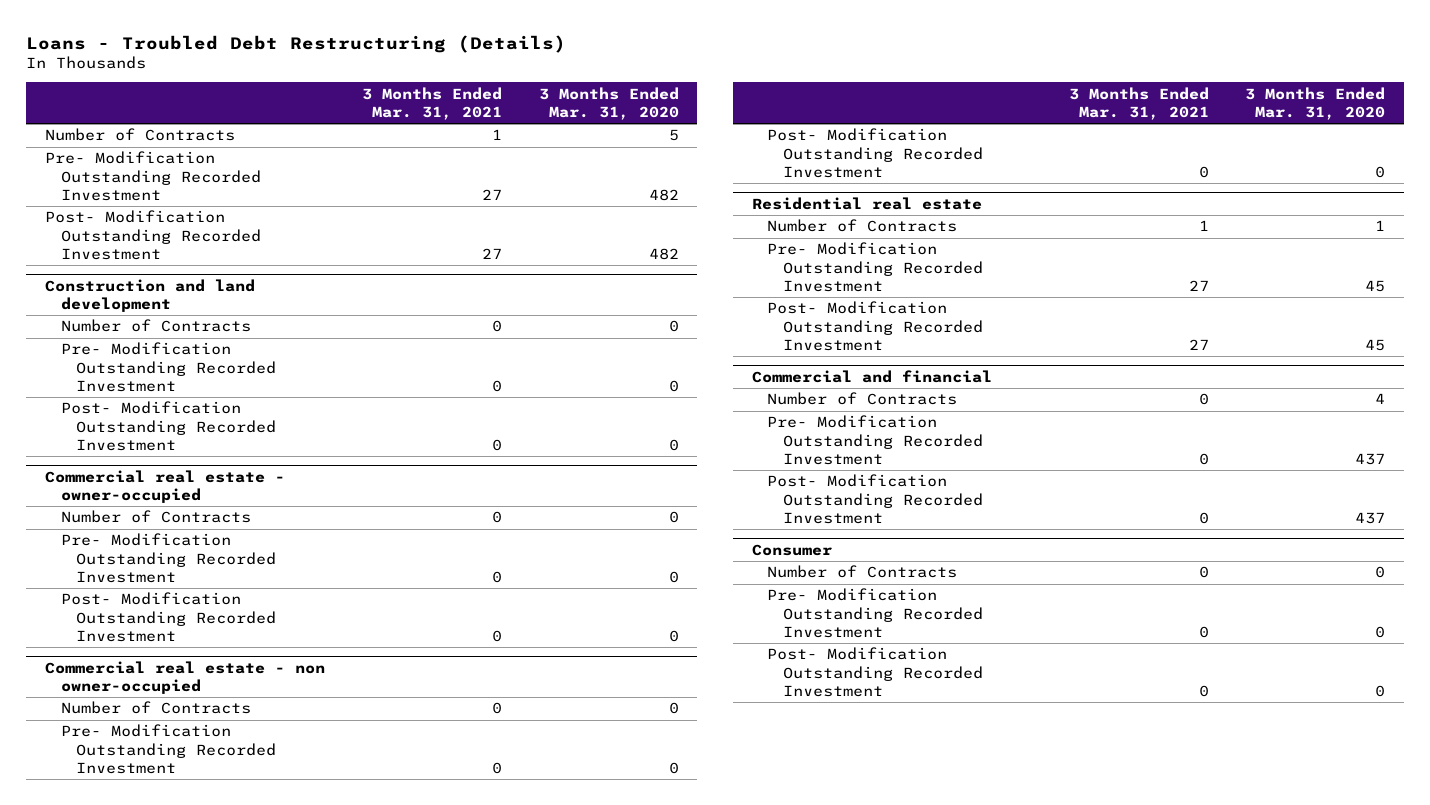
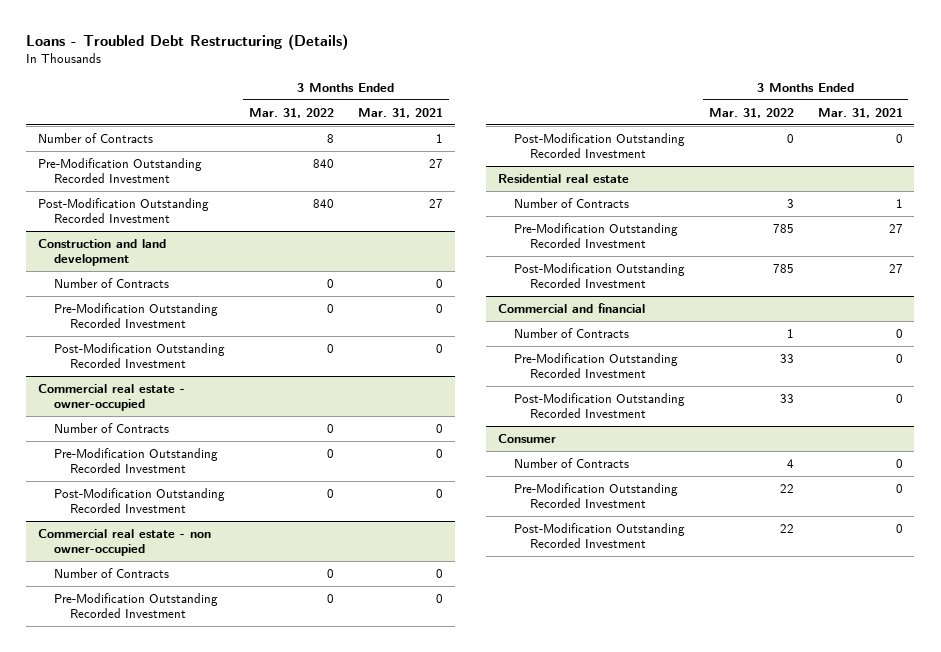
[538,86,679,120] 3 Months Ended Mar. 31, 2020 -> none
none -> [249,107,335,118] Mar. 31, 2022
[44,151,261,201] Pre- Modification Outstanding Recorded Investment -> [38,157,203,183] Pre-Modification Outstanding Recorded Investment
[44,210,261,260] Post- Modification Outstanding Recorded Investment -> [38,197,210,223] Post-Modification Outstanding Recorded Investment
[60,342,277,392] Pre- Modification Outstanding Recorded Investment -> [54,302,219,328] Pre-Modification Outstanding Recorded Investment
[60,401,277,451] Post- Modification Outstanding Recorded Investment -> [54,342,226,368] Post-Modification Outstanding Recorded Investment
[60,533,277,583] Pre- Modification Outstanding Recorded Investment -> [54,447,219,473] Pre-Modification Outstanding Recorded Investment
[60,592,277,642] Post- Modification Outstanding Recorded Investment -> [54,487,226,513] Post-Modification Outstanding Recorded Investment
[60,724,277,774] Pre- Modification Outstanding Recorded Investment -> [54,592,219,618] Pre-Modification Outstanding Recorded Investment
[767,128,983,178] Post- Modification Outstanding Recorded Investment -> [514,132,686,158] Post-Modification Outstanding Recorded Investment
[767,242,983,292] Pre- Modification Outstanding Recorded Investment -> [514,222,679,248] Pre-Modification Outstanding Recorded Investment
[767,301,983,351] Post- Modification Outstanding Recorded Investment -> [514,262,686,288] Post-Modification Outstanding Recorded Investment
[767,415,983,465] Pre- Modification Outstanding Recorded Investment -> [514,352,679,378] Pre-Modification Outstanding Recorded Investment
[767,474,983,524] Post- Modification Outstanding Recorded Investment -> [514,392,686,418] Post-Modification Outstanding Recorded Investment
[767,588,983,638] Pre- Modification Outstanding Recorded Investment -> [514,482,679,508] Pre-Modification Outstanding Recorded Investment
[767,647,983,697] Post- Modification Outstanding Recorded Investment -> [514,522,686,548] Post-Modification Outstanding Recorded Investment

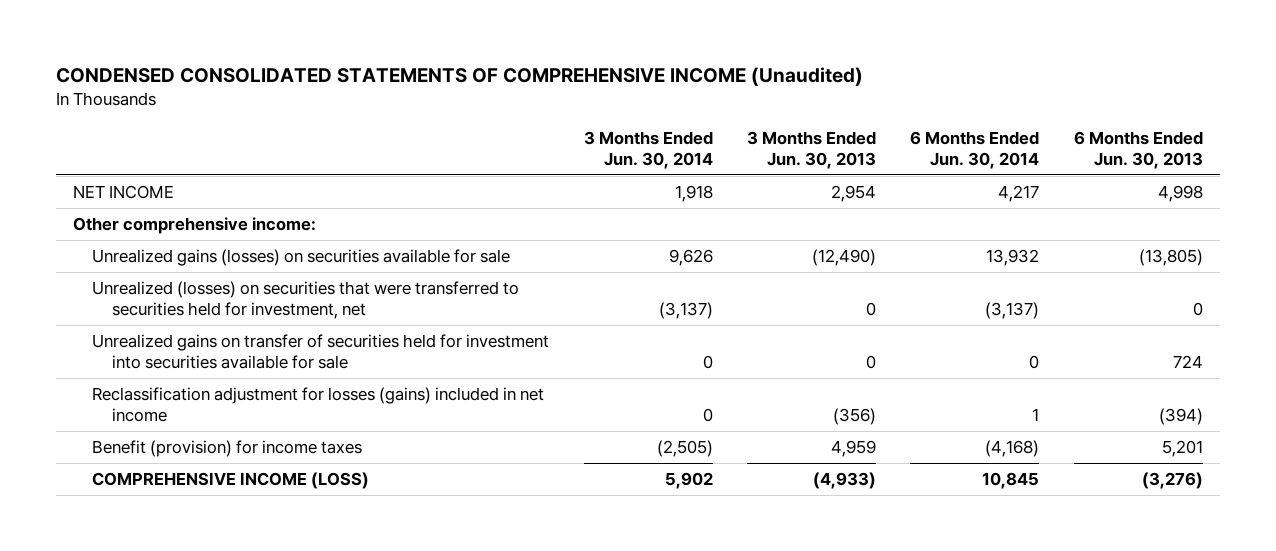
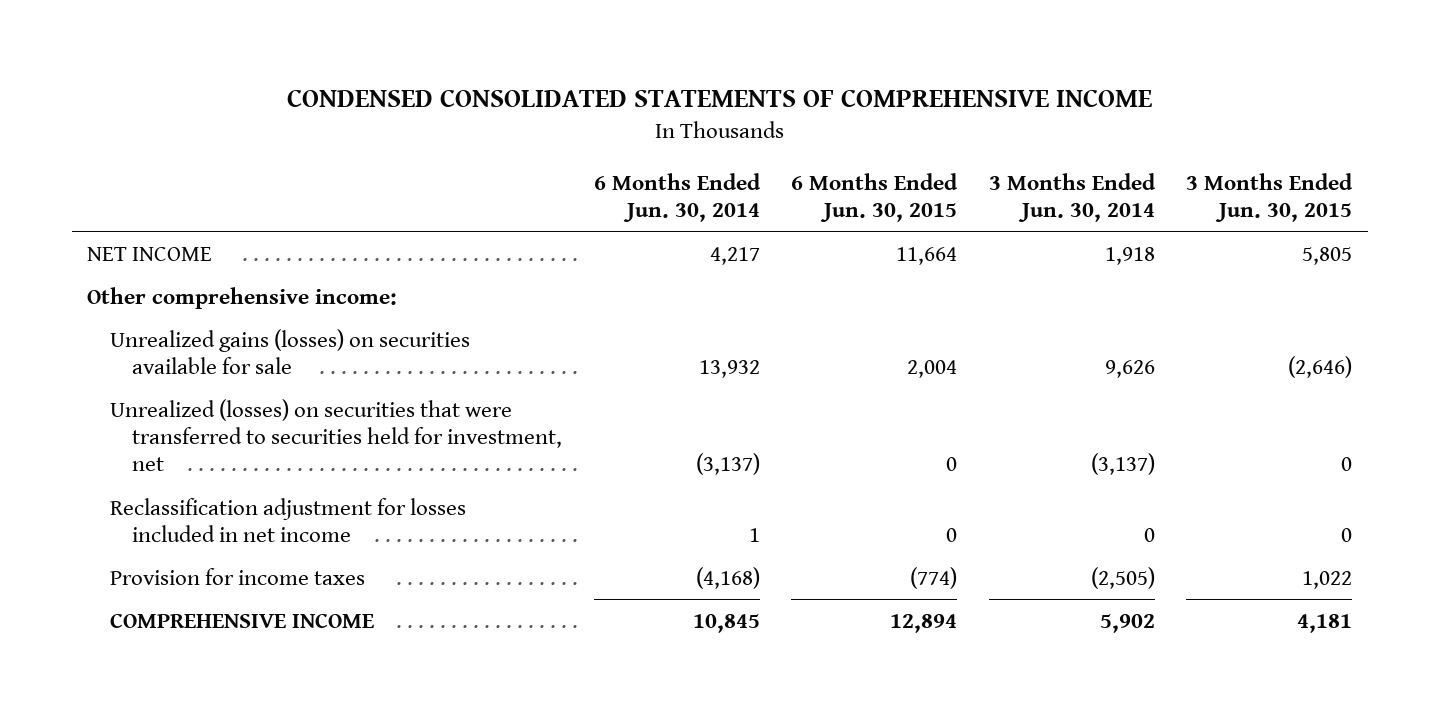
[55,66,863,86] CONDENSED CONSOLIDATED STATEMENTS OF COMPREHENSIVE INCOME (Unaudited) -> [286,89,1152,108] CONDENSED CONSOLIDATED STATEMENTS OF COMPREHENSIVE INCOME
[747,130,877,169] 3 Months Ended Jun. 30, 2013 -> none
[1073,130,1203,169] 6 Months Ended Jun. 30, 2013 -> none
none -> [791,172,959,222] 6 Months Ended Jun. 30, 2015
none -> [1186,172,1354,222] 3 Months Ended Jun. 30, 2015
[92,334,550,370] Unrealized gains on transfer of securities held for investment into securities available for sale -> none
[92,387,545,423] Reclassification adjustment for losses (gains) included in net income -> [109,497,466,542] Reclassification adjustment for losses included in net income
[92,440,363,458] Benefit (provision) for income taxes -> [109,567,365,585] Provision for income taxes
[92,472,370,490] COMPREHENSIVE INCOME (LOSS) -> [109,612,374,628] COMPREHENSIVE INCOME

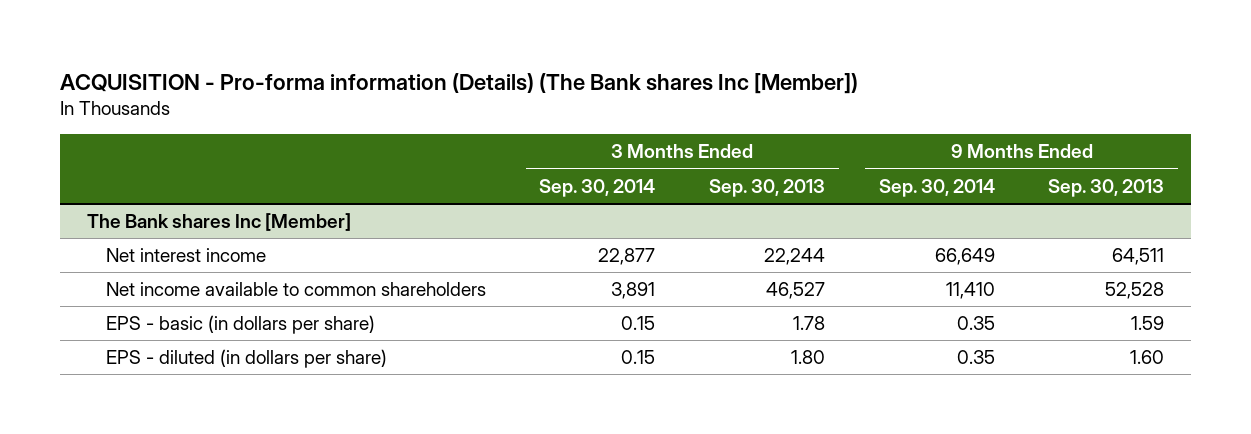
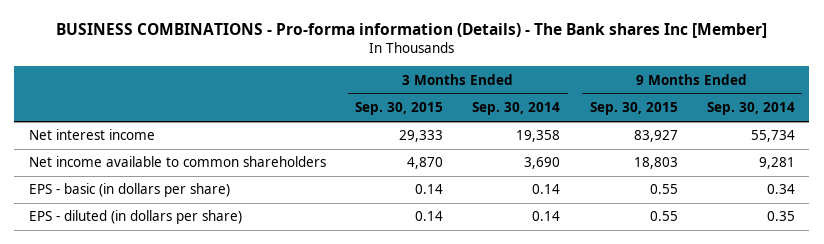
[59,72,858,94] ACQUISITION - Pro-forma information (Details) (The Bank shares Inc [Member]) -> [55,23,767,39] BUSINESS COMBINATIONS - Pro-forma information (Details) - The Bank shares Inc [Member]
[709,178,826,197] Sep. 30, 2013 -> none
[1048,178,1165,197] Sep. 30, 2013 -> none
none -> [355,102,444,116] Sep. 30, 2015
none -> [589,102,678,116] Sep. 30, 2015
[86,213,351,232] The Bank shares Inc [Member] -> none
[598,248,656,266] 22,877 -> [516,130,561,143] 19,358
[934,248,995,266] 66,649 -> [750,130,795,143] 55,734
[611,282,656,300] 3,891 -> [524,157,561,170] 3,690
[945,282,995,300] 11,410 -> [758,157,795,170] 9,281
[621,316,656,331] 0.15 -> [532,184,561,195] 0.14
[956,316,995,331] 0.35 -> [766,184,795,195] 0.34
[621,350,656,365] 0.15 -> [532,211,561,222] 0.14

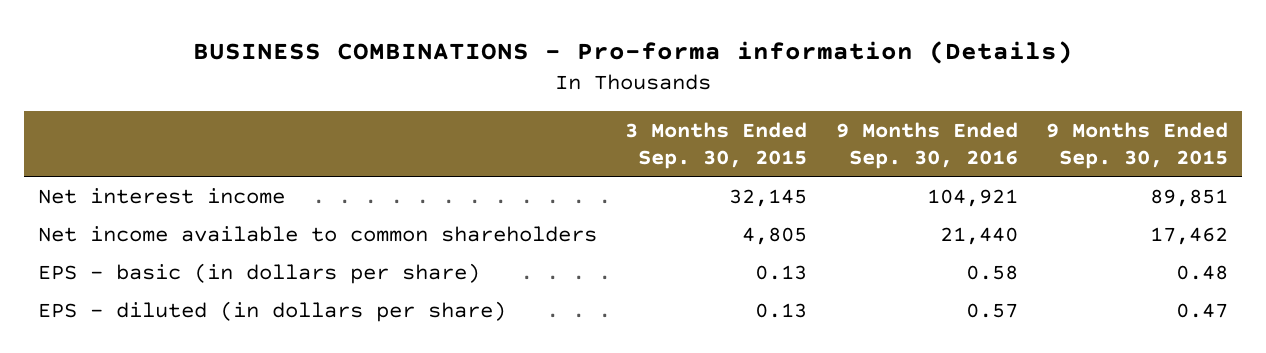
[55,23,767,39] BUSINESS COMBINATIONS - Pro-forma information (Details) - The Bank shares Inc [Member] -> [193,40,1074,64] BUSINESS COMBINATIONS - Pro-forma information (Details)
[472,102,561,116] Sep. 30, 2014 -> none
[706,102,795,116] Sep. 30, 2014 -> none
none -> [835,121,1018,169] 9 Months Ended Sep. 30, 2016
[399,130,444,143] 29,333 -> [729,188,808,207] 32,145
[633,130,678,143] 83,927 -> [1150,188,1229,207] 89,851
[407,157,444,170] 4,870 -> [742,226,808,245] 4,805
[633,157,678,170] 18,803 -> [1150,226,1229,245] 17,462
[415,184,444,195] 0.14 -> [755,264,808,280] 0.13
[649,184,678,195] 0.55 -> [1176,264,1229,280] 0.48
[415,211,444,222] 0.14 -> [755,302,808,318] 0.13
[649,211,678,222] 0.55 -> [1176,302,1229,318] 0.47

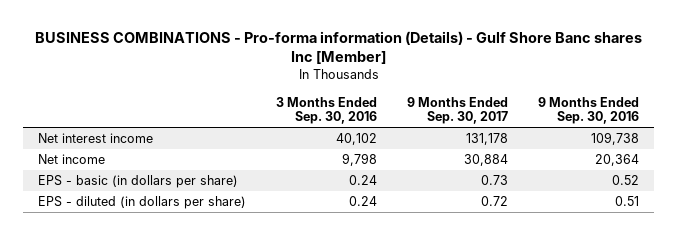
[193,40,1074,64] BUSINESS COMBINATIONS - Pro-forma information (Details) -> [34,30,642,65] BUSINESS COMBINATIONS - Pro-forma information (Details) - Gulf Shore Banc shares Inc [Member]
[625,121,808,169] 3 Months Ended Sep. 30, 2015 -> none
[1046,121,1229,169] 9 Months Ended Sep. 30, 2015 -> none
none -> [276,96,378,125] 3 Months Ended Sep. 30, 2016
none -> [406,96,508,125] 9 Months Ended Sep. 30, 2017
[926,188,1018,207] 104,921 -> [590,131,639,145] 109,738
[37,225,597,242] Net income available to common shareholders -> [38,153,106,164] Net income
[939,226,1018,245] 21,440 -> [594,153,639,166] 20,364
[965,264,1018,280] 0.58 -> [611,174,639,185] 0.52
[965,302,1018,318] 0.57 -> [614,195,639,206] 0.51

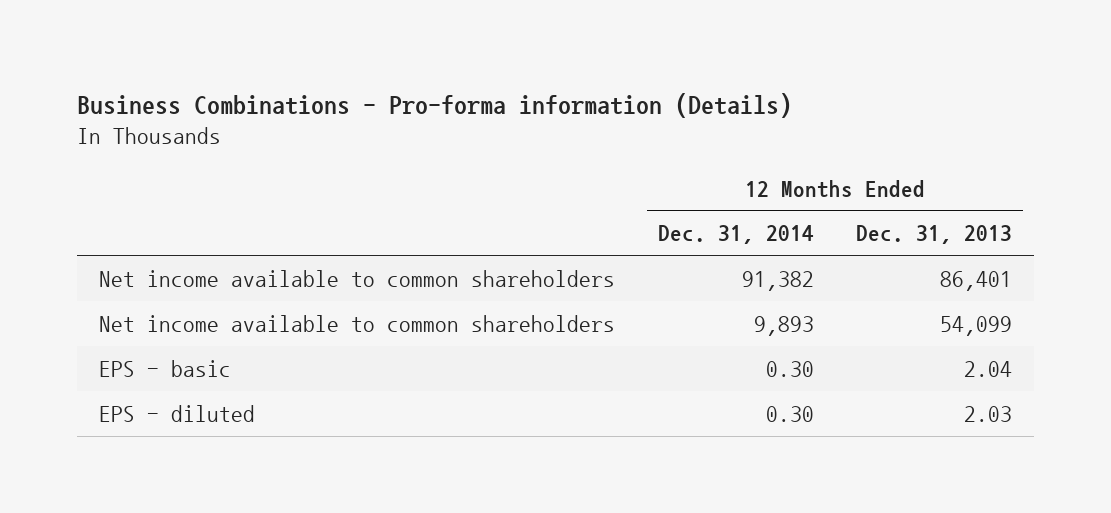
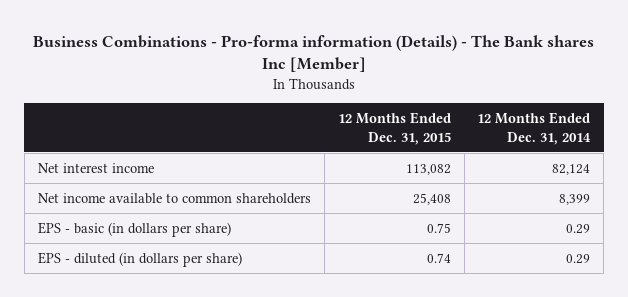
[77,92,793,118] Business Combinations - Pro-forma information (Details) -> [33,34,595,73] Business Combinations - Pro-forma information (Details) - The Bank shares Inc [Member]
[856,225,1013,245] Dec. 31, 2013 -> none
none -> [337,112,451,145] 12 Months Ended Dec. 31, 2015
[98,314,615,332] Net income available to common shareholders -> none
none -> [37,162,154,173] Net interest income
[741,270,814,291] 91,382 -> [559,193,591,205] 8,399
[98,359,231,377] EPS - basic -> [37,221,231,237] EPS - basic (in dollars per share)
[765,360,814,377] 0.30 -> [566,223,591,234] 0.29
[98,404,255,422] EPS - diluted -> [37,251,242,267] EPS - diluted (in dollars per share)
[765,405,814,422] 0.30 -> [566,253,591,264] 0.29

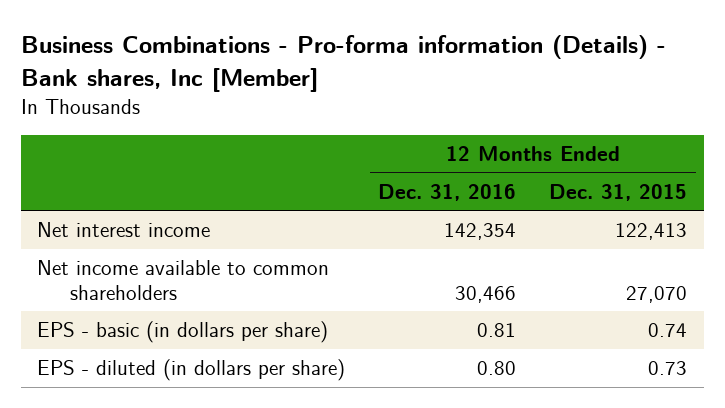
[33,34,595,73] Business Combinations - Pro-forma information (Details) - The Bank shares Inc [Member] -> [20,35,666,92] Business Combinations - Pro-forma information (Details) - Bank shares, Inc [Member]
[477,112,592,145] 12 Months Ended Dec. 31, 2014 -> none
none -> [378,183,517,201] Dec. 31, 2016
[405,163,451,175] 113,082 -> [615,223,688,241] 122,413
[412,192,451,205] 25,408 -> [626,285,688,303] 27,070
[426,222,451,233] 0.75 -> [648,323,688,338] 0.74
[426,252,451,263] 0.74 -> [648,361,688,376] 0.73

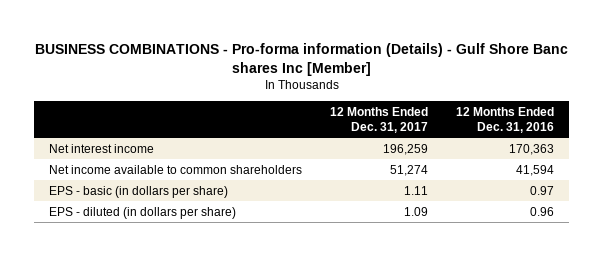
[20,35,666,92] Business Combinations - Pro-forma information (Details) - Bank shares, Inc [Member] -> [34,42,568,76] BUSINESS COMBINATIONS - Pro-forma information (Details) - Gulf Shore Banc shares Inc [Member]
[549,183,688,201] Dec. 31, 2015 -> none
none -> [330,107,429,133] 12 Months Ended Dec. 31, 2017
[444,223,517,241] 142,354 -> [509,143,555,155] 170,363
[455,285,517,303] 30,466 -> [516,164,555,176] 41,594
[477,323,517,338] 0.81 -> [530,185,555,195] 0.97
[477,361,517,376] 0.80 -> [530,206,555,216] 0.96

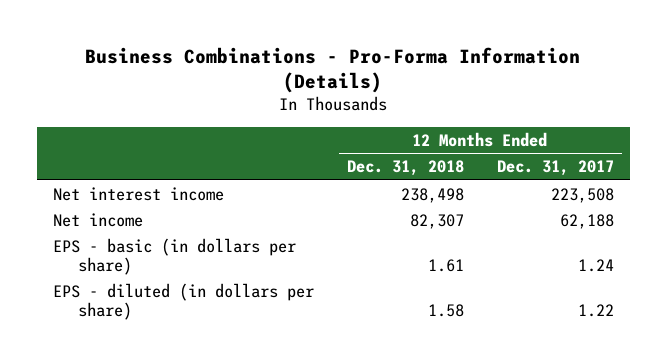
[34,42,568,76] BUSINESS COMBINATIONS - Pro-forma information (Details) - Gulf Shore Banc shares Inc [Member] -> [85,46,581,94] Business Combinations - Pro-Forma Information (Details)
[456,107,555,133] 12 Months Ended Dec. 31, 2016 -> none
none -> [346,160,464,177] Dec. 31, 2018
[383,143,429,155] 196,259 -> [550,187,614,203] 223,508
[48,164,302,174] Net income available to common shareholders -> [53,212,144,227] Net income
[390,164,429,176] 51,274 -> [559,213,614,229] 62,188
[404,185,429,195] 1.11 -> [577,258,614,272] 1.24
[404,206,429,216] 1.09 -> [577,303,614,317] 1.22

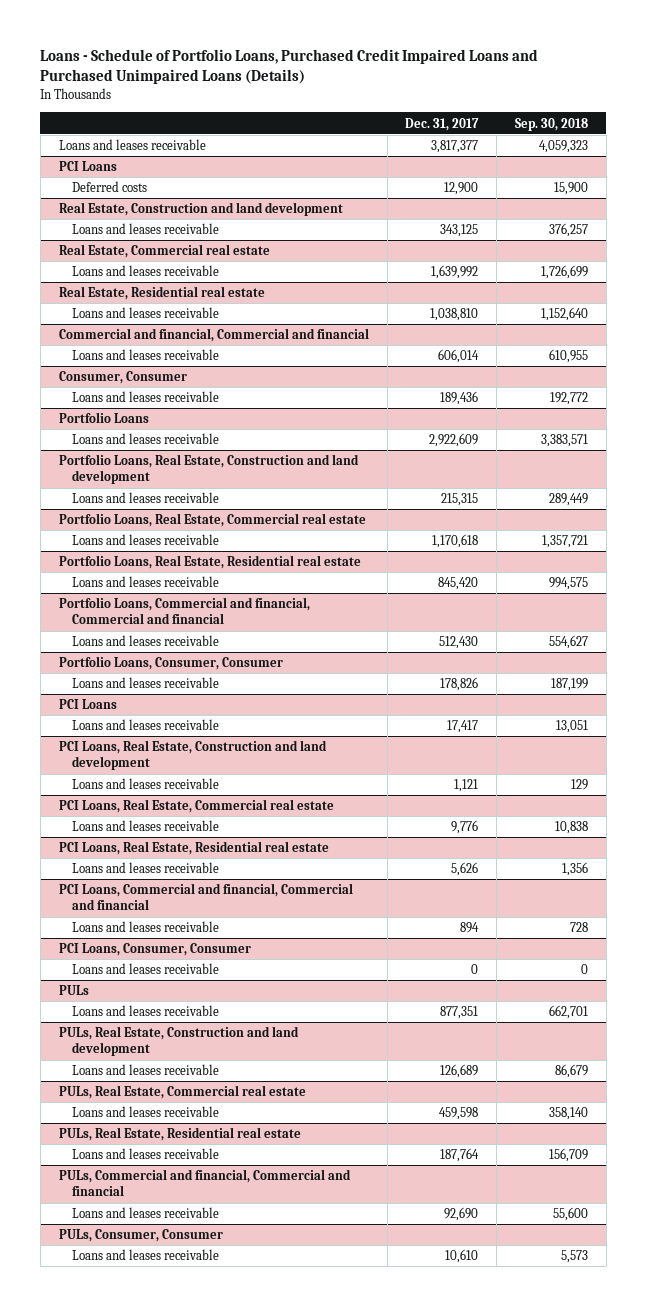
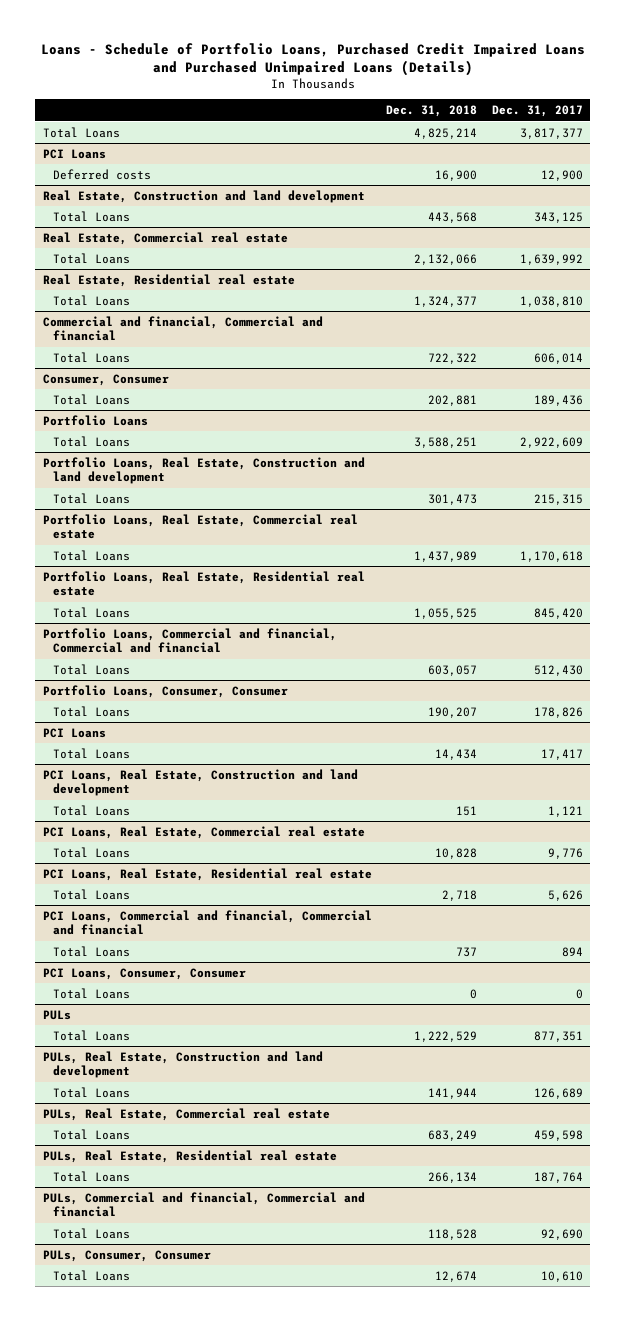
[515,117,589,131] Sep. 30, 2018 -> none
none -> [386,105,478,118] Dec. 31, 2018
[58,139,206,151] Loans and leases receivable -> [42,126,120,138] Total Loans
[72,223,220,235] Loans and leases receivable -> [53,210,131,222] Total Loans
[72,265,220,277] Loans and leases receivable -> [53,252,131,264] Total Loans
[72,307,220,319] Loans and leases receivable -> [53,294,131,306] Total Loans
[72,349,220,361] Loans and leases receivable -> [53,351,131,363] Total Loans
[72,391,220,403] Loans and leases receivable -> [53,393,131,405] Total Loans
[72,433,220,445] Loans and leases receivable -> [53,435,131,447] Total Loans
[72,492,220,504] Loans and leases receivable -> [53,492,131,504] Total Loans
[72,534,220,546] Loans and leases receivable -> [53,549,131,561] Total Loans
[72,576,220,588] Loans and leases receivable -> [53,606,131,618] Total Loans
[72,635,220,647] Loans and leases receivable -> [53,663,131,675] Total Loans
[72,677,220,689] Loans and leases receivable -> [53,705,131,717] Total Loans
[72,719,220,731] Loans and leases receivable -> [53,747,131,759] Total Loans
[72,778,220,790] Loans and leases receivable -> [53,804,131,816] Total Loans
[72,820,220,832] Loans and leases receivable -> [53,846,131,858] Total Loans
[72,862,220,874] Loans and leases receivable -> [53,888,131,900] Total Loans
[72,921,220,933] Loans and leases receivable -> [53,945,131,957] Total Loans
[72,963,220,975] Loans and leases receivable -> [53,987,131,999] Total Loans
[72,1005,220,1017] Loans and leases receivable -> [53,1029,131,1041] Total Loans
[72,1064,220,1076] Loans and leases receivable -> [53,1086,131,1098] Total Loans
[72,1106,220,1118] Loans and leases receivable -> [53,1128,131,1140] Total Loans
[72,1148,220,1160] Loans and leases receivable -> [53,1170,131,1182] Total Loans
[72,1207,220,1219] Loans and leases receivable -> [53,1227,131,1239] Total Loans
[72,1249,220,1261] Loans and leases receivable -> [53,1269,131,1281] Total Loans

